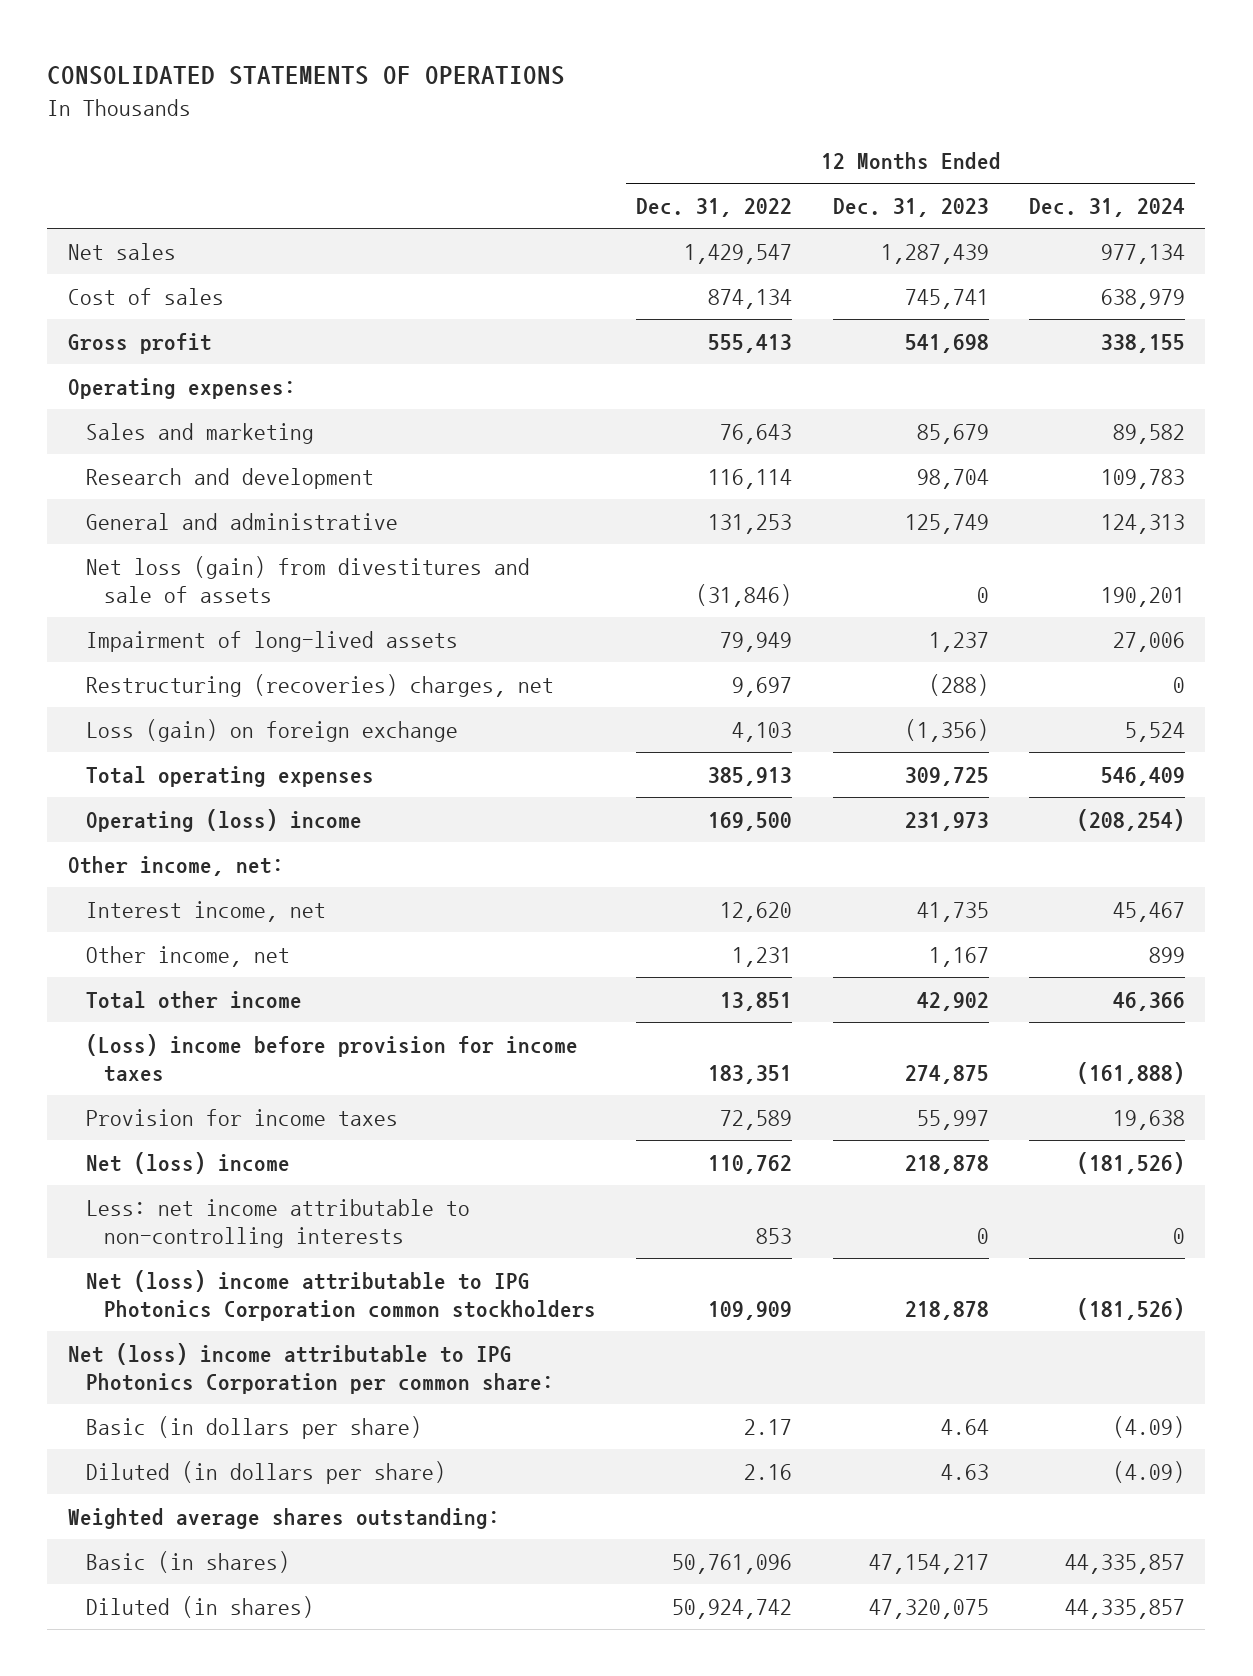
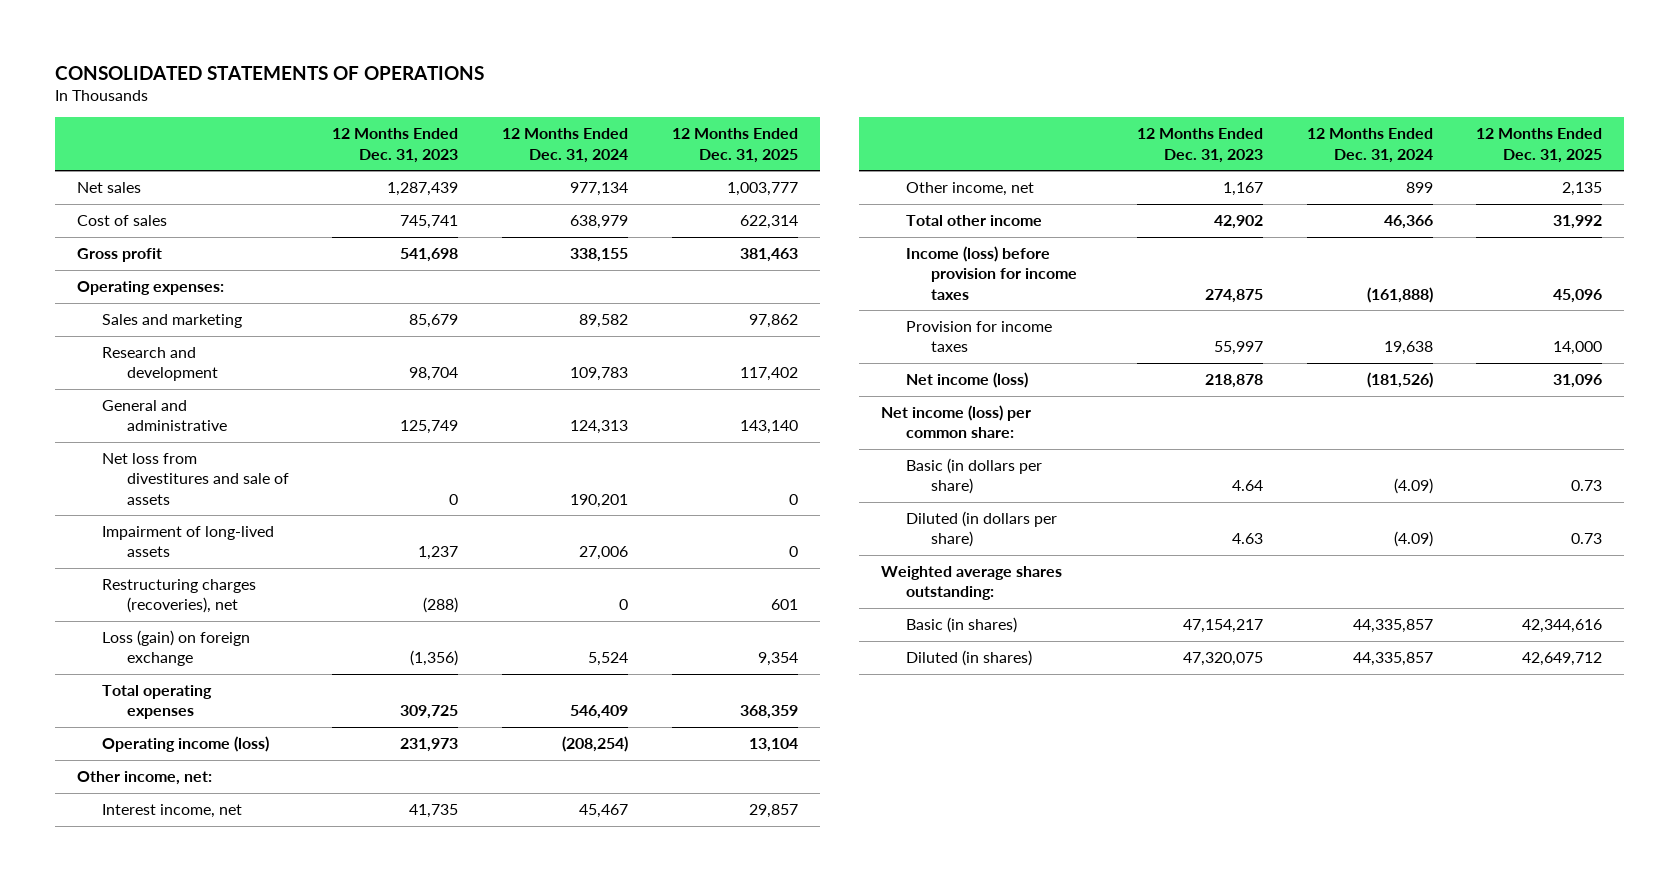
[636,198,793,218] Dec. 31, 2022 -> none
none -> [671,128,798,163] 12 Months Ended Dec. 31, 2025
[85,556,530,603] Net loss (gain) from divestitures and sale of assets -> [101,453,289,505] Net loss from divestitures and sale of assets
[85,674,554,698] Restructuring (recoveries) charges, net -> [101,579,256,614] Restructuring charges (recoveries), net
[85,809,362,833] Operating (loss) income -> [101,736,269,753] Operating income (loss)
[85,1034,578,1082] (Loss) income before provision for income taxes -> [906,246,1078,300] Income (loss) before provision for income taxes
[85,1152,290,1175] Net (loss) income -> none
[85,1199,470,1248] Less: net income attributable to non-controlling interests -> none
[85,1270,597,1321] Net (loss) income attributable to IPG Photonics Corporation common stockholders -> [906,372,1029,389] Net income (loss)
[67,1343,554,1394] Net (loss) income attributable to IPG Photonics Corporation per common share: -> [881,405,1032,439] Net income (loss) per common share:

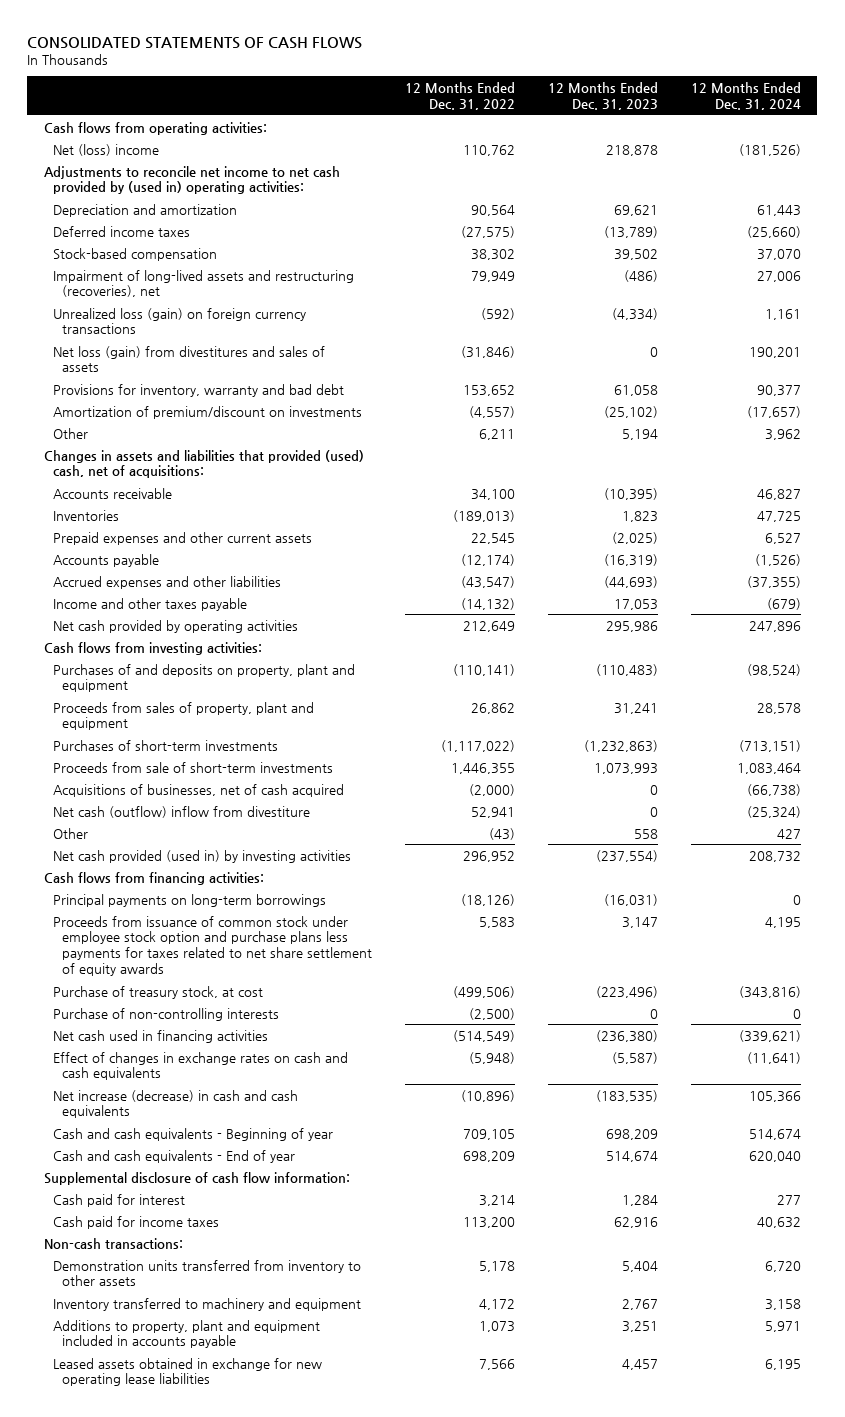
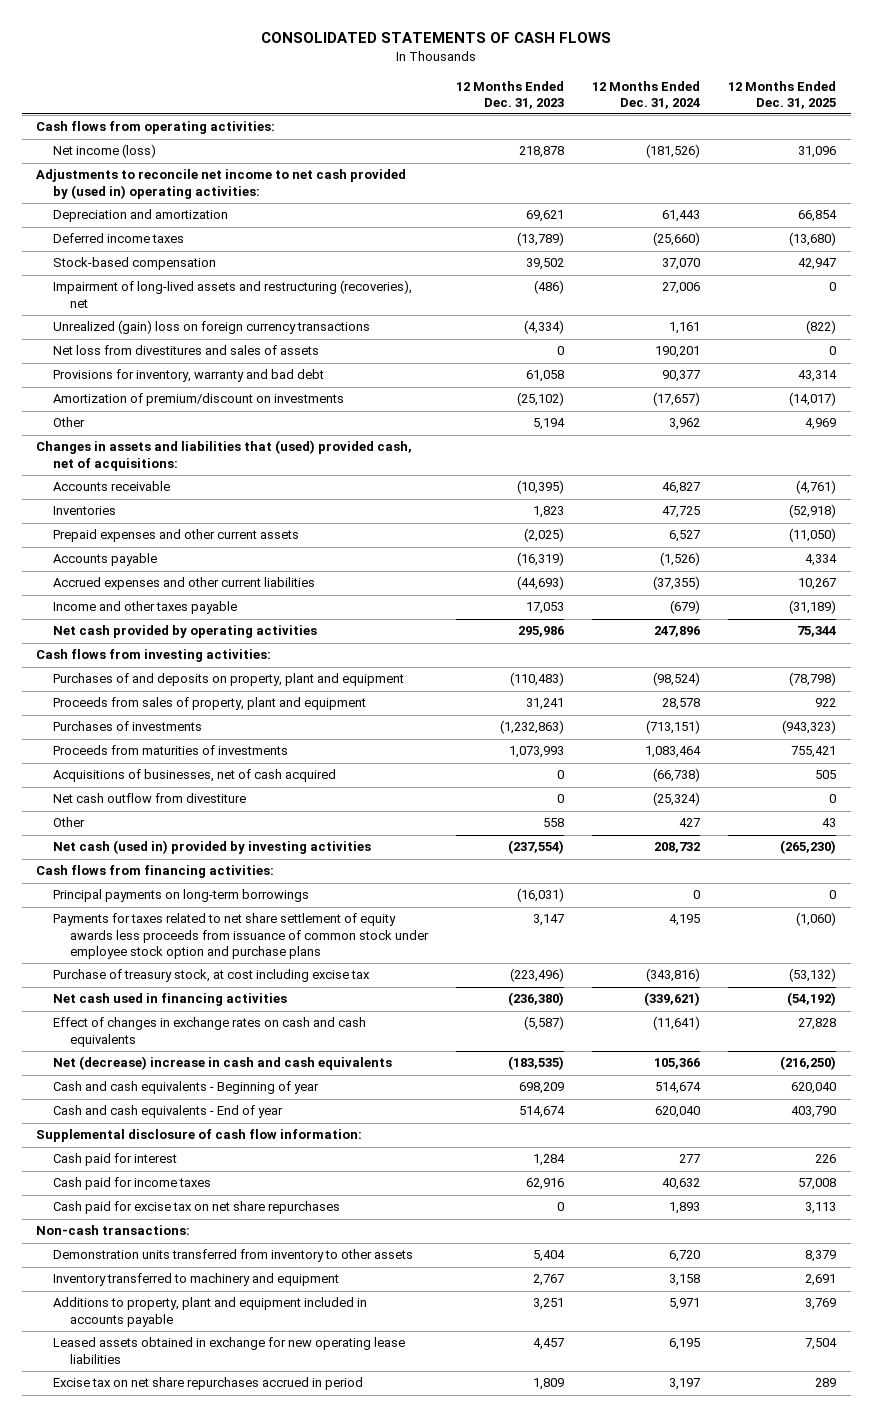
[405,81,516,110] 12 Months Ended Dec. 31, 2022 -> none
none -> [728,80,837,109] 12 Months Ended Dec. 31, 2025
[53,143,160,156] Net (loss) income -> [53,144,157,159] Net income (loss)
[53,307,307,335] Unrealized loss (gain) on foreign currency transactions -> [53,320,371,335] Unrealized (gain) loss on foreign currency transactions
[53,345,326,373] Net loss (gain) from divestitures and sales of assets -> [53,345,320,356] Net loss from divestitures and sales of assets
[43,449,364,479] Changes in assets and liabilities that provided (used) cash, net of acquisitions: -> [36,440,413,471] Changes in assets and liabilities that (used) provided cash, net of acquisitions:
[53,575,282,589] Accrued expenses and other liabilities -> [53,577,316,591] Accrued expenses and other current liabilities
[53,739,279,751] Purchases of short-term investments -> [53,721,203,732] Purchases of investments
[53,761,334,773] Proceeds from sale of short-term investments -> [53,745,289,756] Proceeds from maturities of investments
[53,805,311,818] Net cash (outflow) inflow from divestiture -> [53,793,247,804] Net cash outflow from divestiture
[53,849,352,863] Net cash provided (used in) by investing activities -> [53,840,372,855] Net cash (used in) provided by investing activities
[53,1007,280,1021] Purchase of non-controlling interests -> none
[53,915,373,977] Proceeds from issuance of common stock under employee stock option and purchase plans less payments for taxes related to net share settlement of equity awards -> [53,913,429,959] Payments for taxes related to net share settlement of equity awards less proceeds from issuance of common stock under employee stock option and purchase plans
[53,985,264,999] Purchase of treasury stock, at cost -> [53,969,371,983] Purchase of treasury stock, at cost including excise tax
[53,1089,299,1119] Net increase (decrease) in cash and cash equivalents -> [53,1056,393,1071] Net (decrease) increase in cash and cash equivalents
none -> [53,1201,341,1215] Cash paid for excise tax on net share repurchases
none -> [53,1377,364,1391] Excise tax on net share repurchases accrued in period

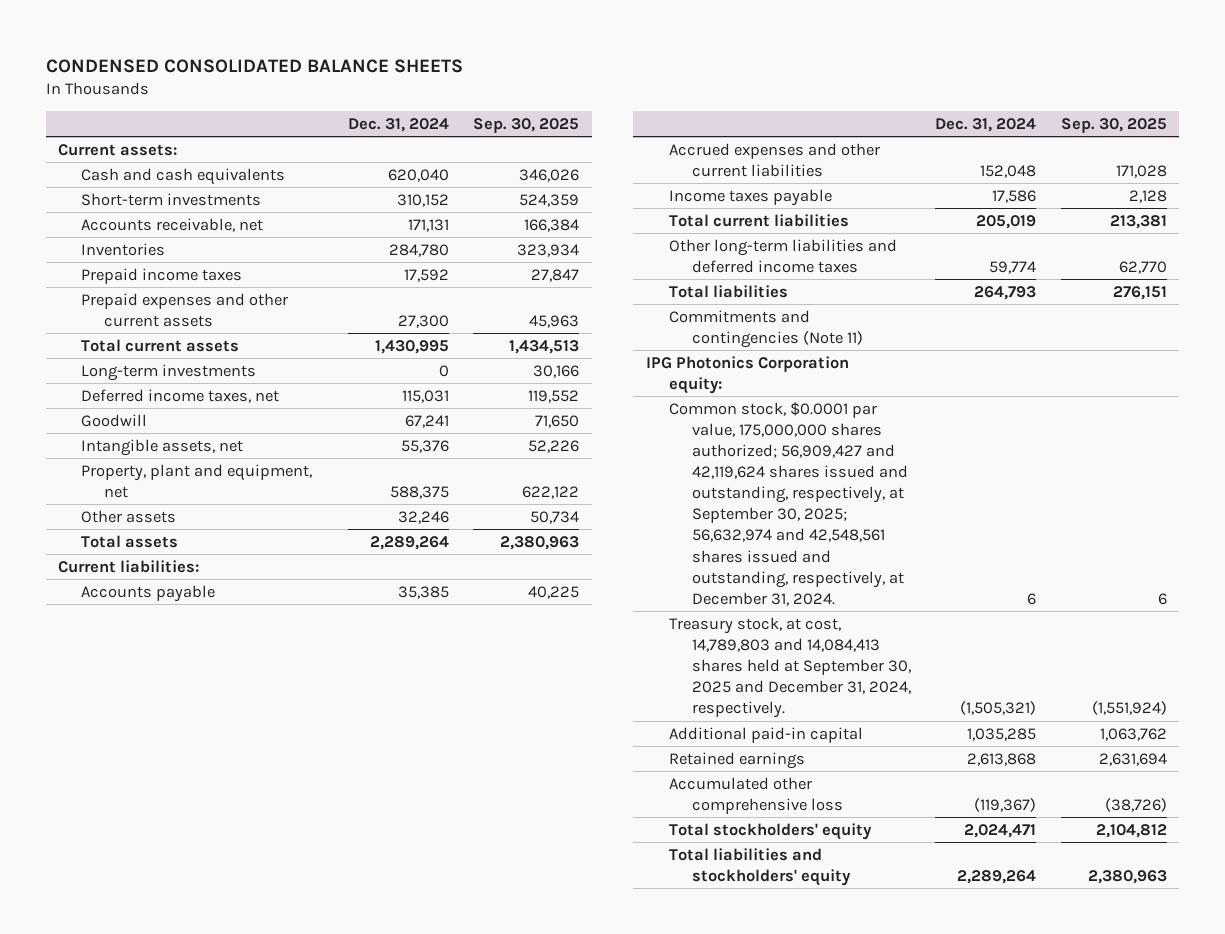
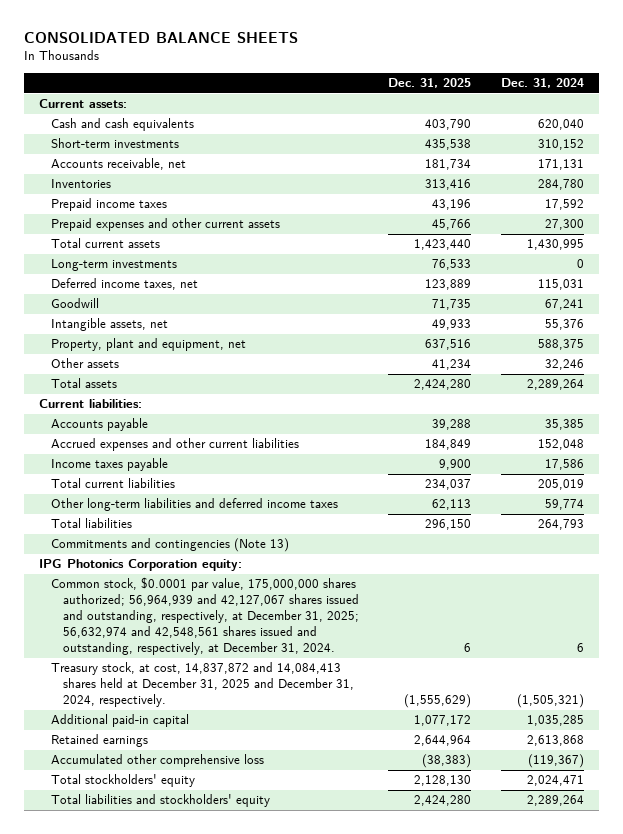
[45,58,463,73] CONDENSED CONSOLIDATED BALANCE SHEETS -> [23,32,298,44] CONSOLIDATED BALANCE SHEETS
[473,117,580,133] Sep. 30, 2025 -> none
none -> [388,78,472,89] Dec. 31, 2025
[668,309,863,349] Commitments and contingencies (Note 11) -> [50,538,289,553] Commitments and contingencies (Note 13)
[668,401,908,606] Common stock, $0.0001 par value, 175,000,000 shares authorized; 56,909,427 and 42,119,624 shares issued and outstanding, respectively, at September 30, 2025; 56,632,974 and 42,548,561 shares issued and outstanding, respectively, at December 31, 2024. -> [50,577,359,656] Common stock, $0.0001 par value, 175,000,000 shares authorized; 56,964,939 and 42,127,067 shares issued and outstanding, respectively, at December 31, 2025; 56,632,974 and 42,548,561 shares issued and outstanding, respectively, at December 31, 2024.
[668,616,911,719] Treasury stock, at cost, 14,789,803 and 14,084,413 shares held at September 30, 2025 and December 31, 2024, respectively. -> [50,662,354,708] Treasury stock, at cost, 14,837,872 and 14,084,413 shares held at December 31, 2025 and December 31, 2024, respectively.

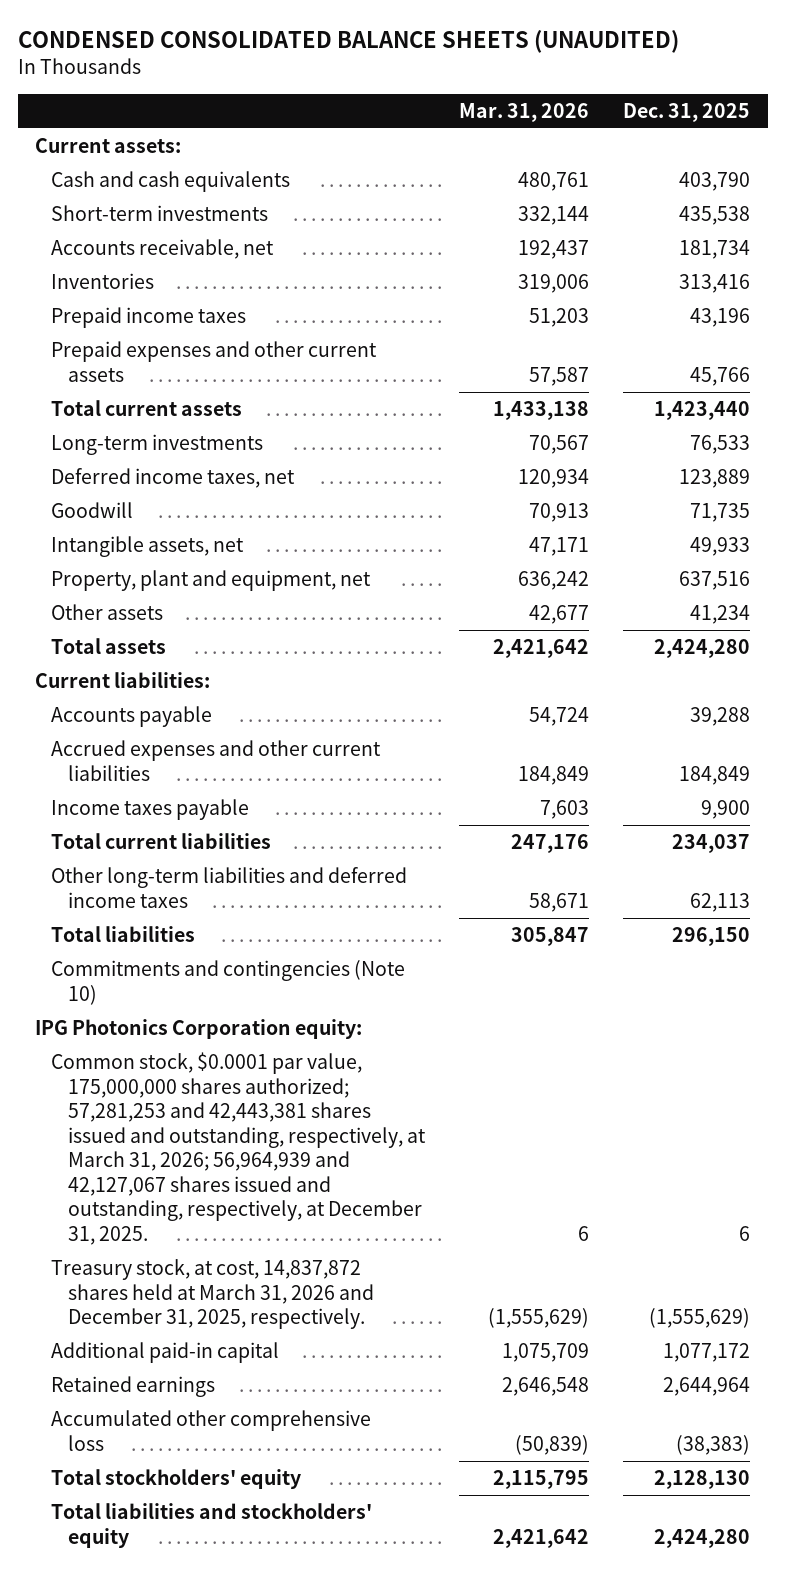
[23,32,298,44] CONSOLIDATED BALANCE SHEETS -> [18,30,680,54] CONDENSED CONSOLIDATED BALANCE SHEETS (UNAUDITED)
[500,78,584,89] Dec. 31, 2024 -> none
none -> [459,102,590,122] Mar. 31, 2026
[50,538,289,553] Commitments and contingencies (Note 13) -> [51,960,406,1005] Commitments and contingencies (Note 10)
[50,577,359,656] Common stock, $0.0001 par value, 175,000,000 shares authorized; 56,964,939 and 42,127,067 shares issued and outstanding, respectively, at December 31, 2025; 56,632,974 and 42,548,561 shares issued and outstanding, respectively, at December 31, 2024. -> [51,1052,426,1246] Common stock, $0.0001 par value, 175,000,000 shares authorized; 57,281,253 and 42,443,381 shares issued and outstanding, respectively, at March 31, 2026; 56,964,939 and 42,127,067 shares issued and outstanding, respectively, at December 31, 2025.
[50,662,354,708] Treasury stock, at cost, 14,837,872 and 14,084,413 shares held at December 31, 2025 and December 31, 2024, respectively. -> [51,1259,374,1330] Treasury stock, at cost, 14,837,872 shares held at March 31, 2026 and December 31, 2025, respectively.

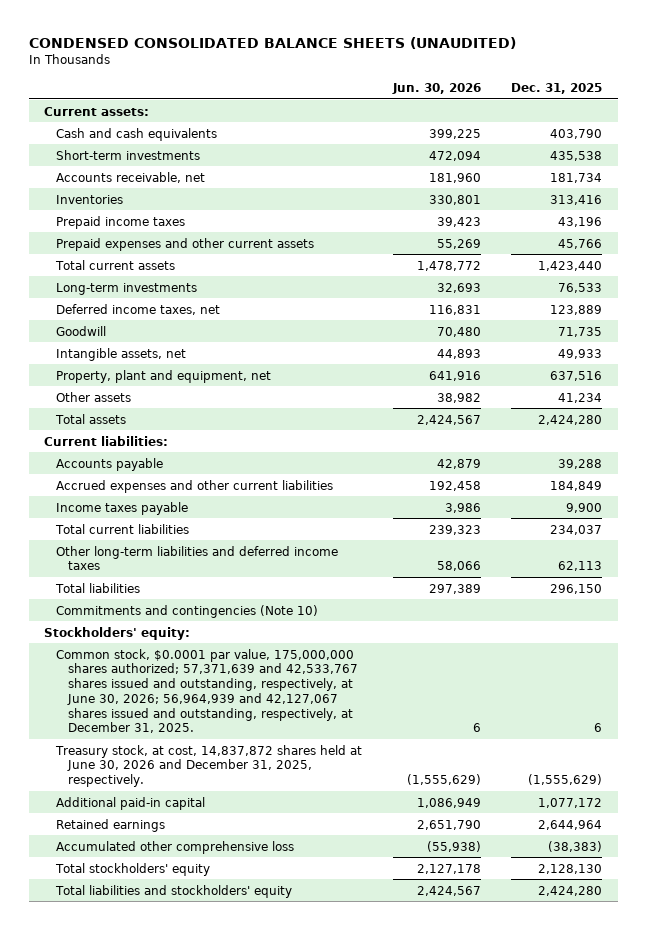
[459,102,590,122] Mar. 31, 2026 -> none
none -> [391,83,481,95] Jun. 30, 2026
[35,1019,363,1040] IPG Photonics Corporation equity: -> [44,626,191,640] Stockholders' equity:
[51,1052,426,1246] Common stock, $0.0001 par value, 175,000,000 shares authorized; 57,281,253 and 42,443,381 shares issued and outstanding, respectively, at March 31, 2026; 56,964,939 and 42,127,067 shares issued and outstanding, respectively, at December 31, 2025. -> [56,648,358,734] Common stock, $0.0001 par value, 175,000,000 shares authorized; 57,371,639 and 42,533,767 shares issued and outstanding, respectively, at June 30, 2026; 56,964,939 and 42,127,067 shares issued and outstanding, respectively, at December 31, 2025.
[51,1259,374,1330] Treasury stock, at cost, 14,837,872 shares held at March 31, 2026 and December 31, 2025, respectively. -> [55,744,363,788] Treasury stock, at cost, 14,837,872 shares held at June 30, 2026 and December 31, 2025, respectively.

